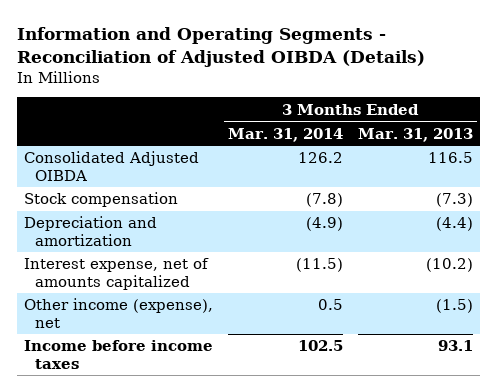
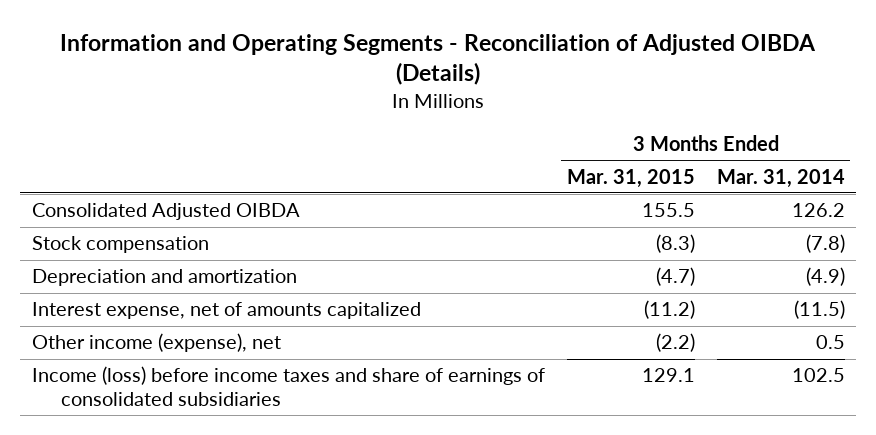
[357,127,473,142] Mar. 31, 2013 -> none
none -> [566,168,695,188] Mar. 31, 2015
[24,340,214,369] Income before income taxes -> [31,366,545,407] Income (loss) before income taxes and share of earnings of consolidated subsidiaries

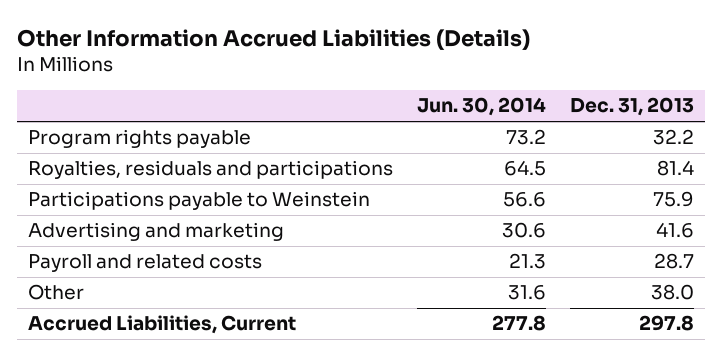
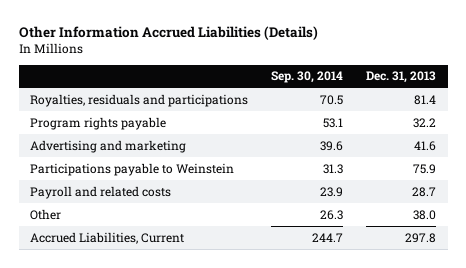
[417,97,547,117] Jun. 30, 2014 -> none
none -> [271,71,344,84] Sep. 30, 2014
[28,129,252,149] Program rights payable -> [30,116,167,130] Program rights payable
[28,191,371,211] Participations payable to Weinstein -> [30,162,235,176] Participations payable to Weinstein

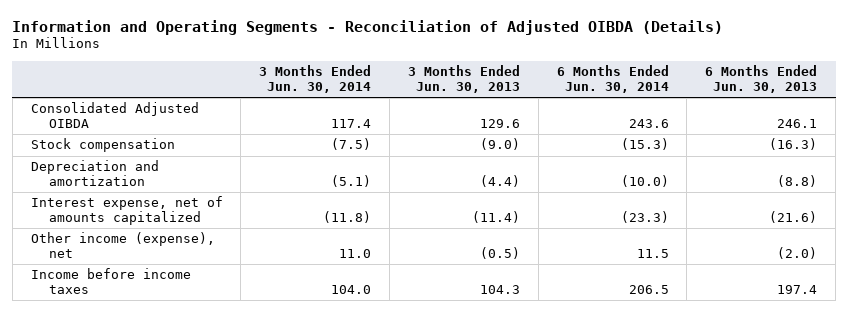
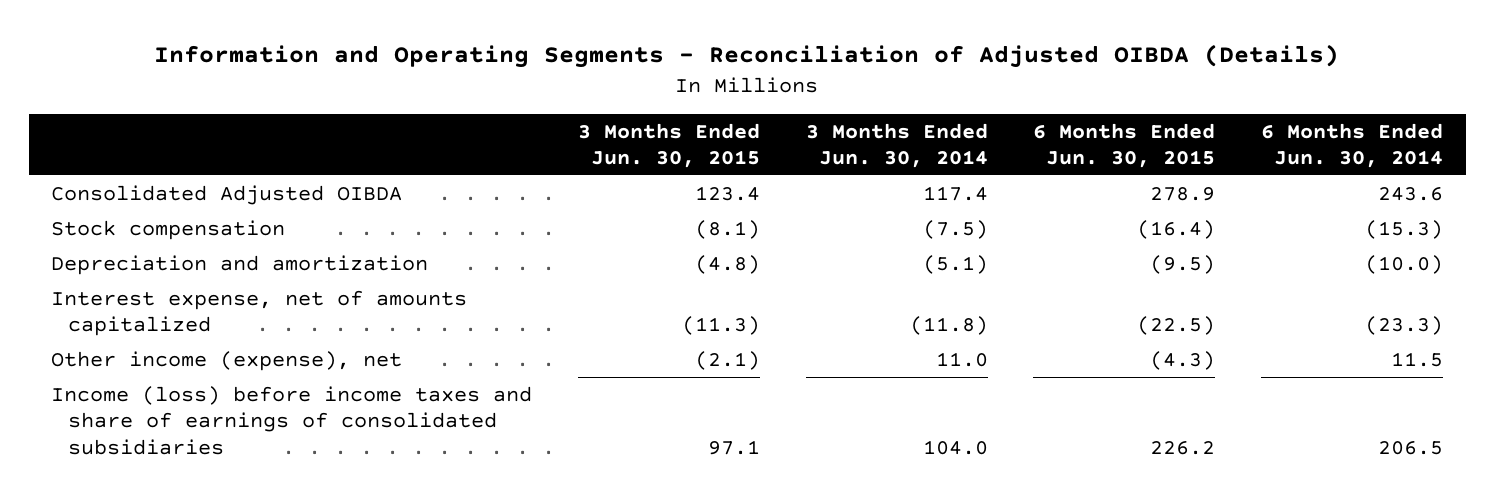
[407,65,520,93] 3 Months Ended Jun. 30, 2013 -> none
[705,65,818,93] 6 Months Ended Jun. 30, 2013 -> none
none -> [578,122,761,169] 3 Months Ended Jun. 30, 2015
none -> [1033,122,1216,169] 6 Months Ended Jun. 30, 2015
[30,268,191,295] Income before income taxes -> [51,385,533,455] Income (loss) before income taxes and share of earnings of consolidated subsidiaries

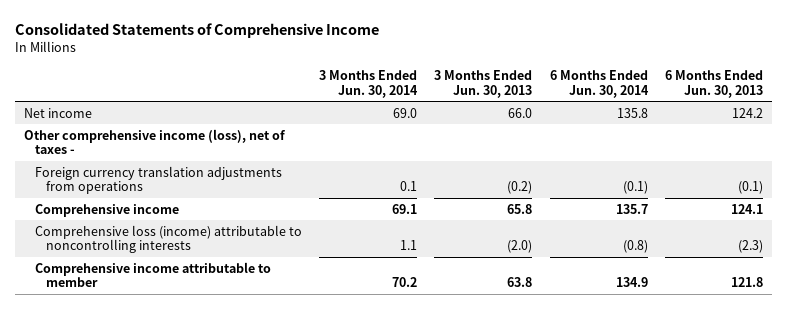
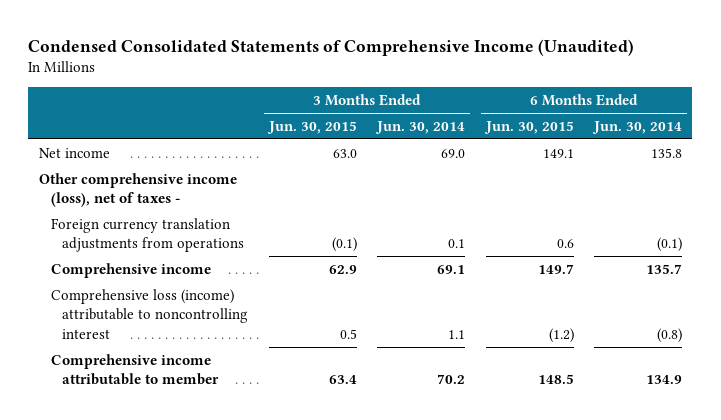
[14,22,379,38] Consolidated Statements of Comprehensive Income -> [28,38,635,56] Condensed Consolidated Statements of Comprehensive Income (Unaudited)
[434,69,533,98] 3 Months Ended Jun. 30, 2013 -> none
[664,69,763,98] 6 Months Ended Jun. 30, 2013 -> none
none -> [266,120,357,134] Jun. 30, 2015
none -> [483,120,574,134] Jun. 30, 2015
[34,224,302,254] Comprehensive loss (income) attributable to noncontrolling interests -> [50,288,249,339] Comprehensive loss (income) attributable to noncontrolling interest

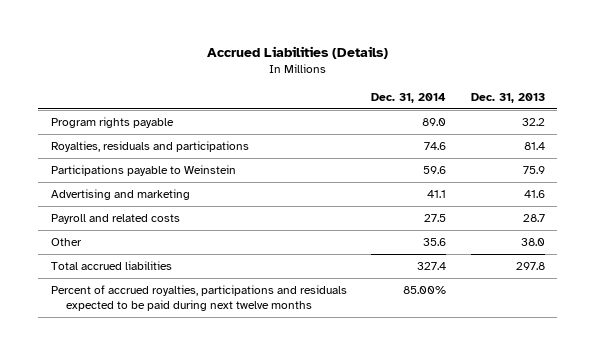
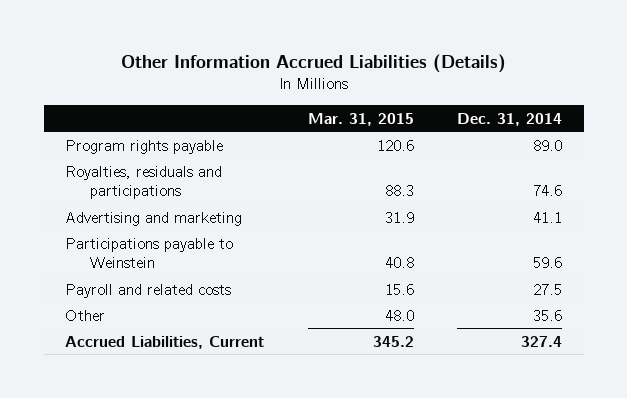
[206,46,388,60] Accrued Liabilities (Details) -> [120,54,506,74] Other Information Accrued Liabilities (Details)
[470,93,545,104] Dec. 31, 2013 -> none
none -> [307,112,414,126] Mar. 31, 2015
[50,164,236,176] Participations payable to Weinstein -> [65,237,234,269] Participations payable to Weinstein
[50,284,347,312] Percent of accrued royalties, participations and residuals expected to be paid during next twelve months -> none
[50,260,172,270] Total accrued liabilities -> [65,335,265,349] Accrued Liabilities, Current

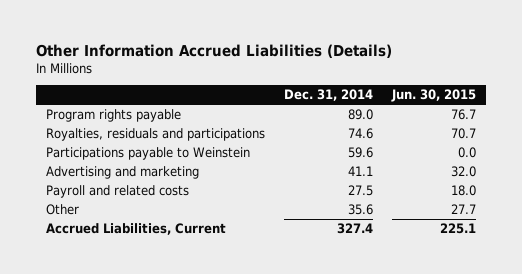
[307,112,414,126] Mar. 31, 2015 -> none
none -> [391,89,477,103] Jun. 30, 2015
[65,211,243,226] Advertising and marketing -> [45,166,199,180] Advertising and marketing

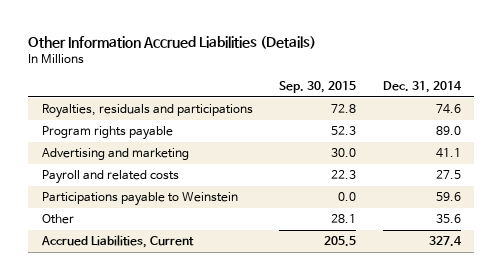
[391,89,477,103] Jun. 30, 2015 -> none
none -> [279,81,357,94] Sep. 30, 2015
[45,109,181,123] Program rights payable -> [41,126,173,141] Program rights payable
[45,147,250,161] Participations payable to Weinstein -> [41,192,238,207] Participations payable to Weinstein

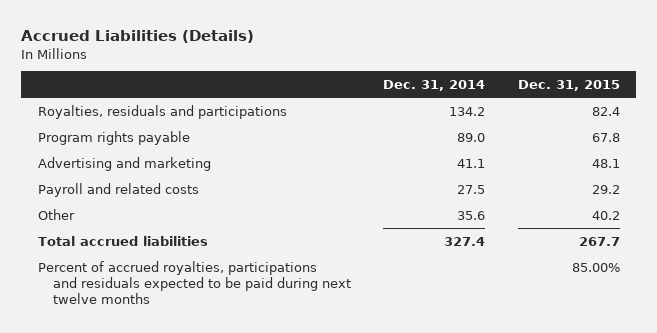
[28,35,317,49] Other Information Accrued Liabilities (Details) -> [21,30,255,44] Accrued Liabilities (Details)
[279,81,357,94] Sep. 30, 2015 -> none
none -> [517,80,620,92] Dec. 31, 2015
[435,104,461,115] 74.6 -> [449,106,486,116] 134.2
[41,192,238,207] Participations payable to Weinstein -> none
[40,235,194,249] Accrued Liabilities, Current -> [37,235,208,246] Total accrued liabilities
none -> [37,260,351,305] Percent of accrued royalties, participations and residuals expected to be paid during next twelve months

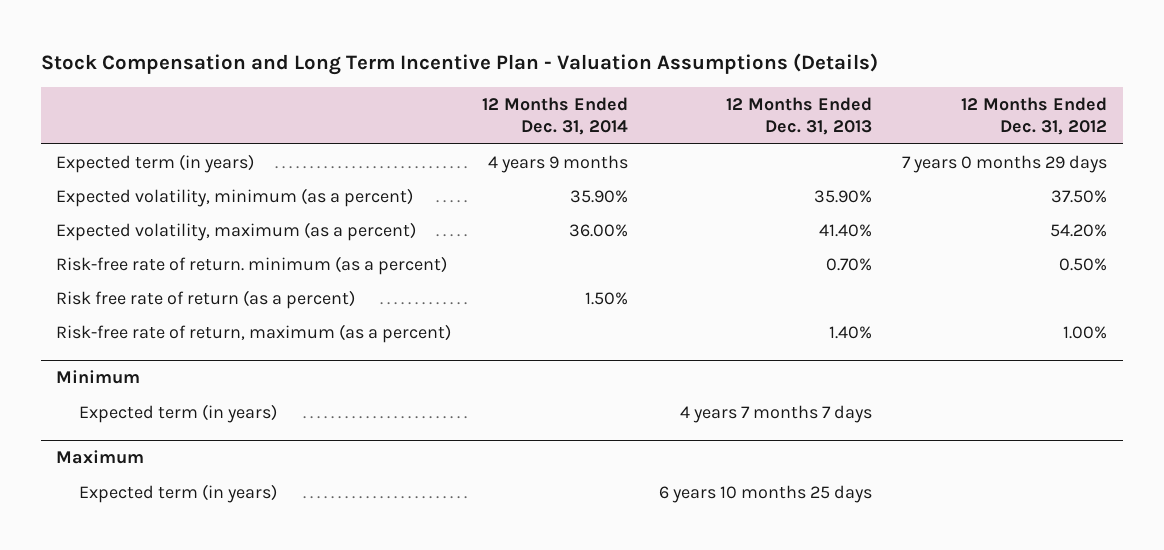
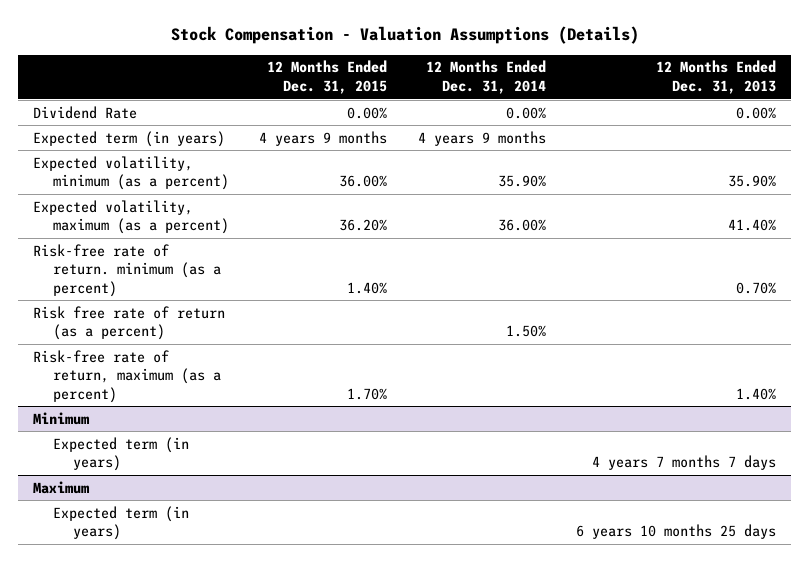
[41,52,879,75] Stock Compensation and Long Term Incentive Plan - Valuation Assumptions (Details) -> [170,26,639,45] Stock Compensation - Valuation Assumptions (Details)
[961,96,1108,136] 12 Months Ended Dec. 31, 2012 -> none
none -> [267,60,388,94] 12 Months Ended Dec. 31, 2015
none -> [33,105,138,119] Dividend Rate

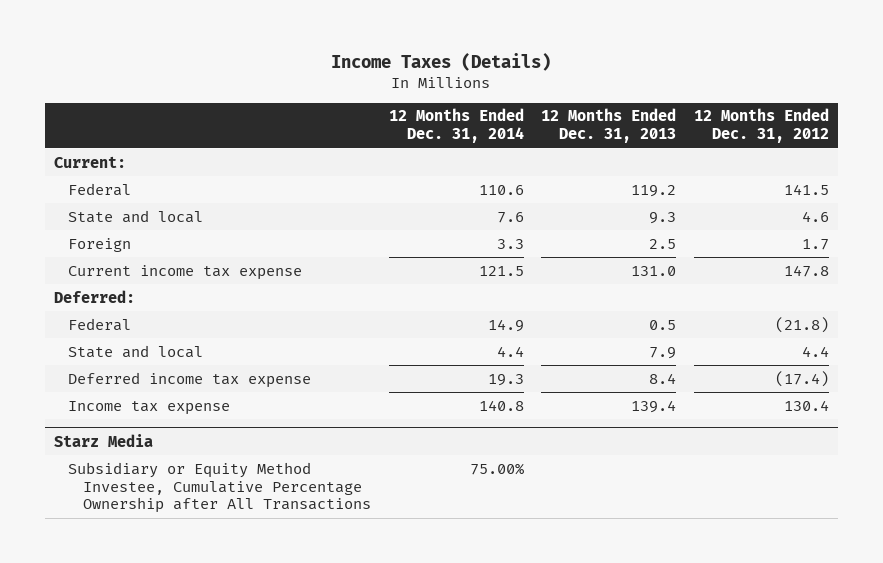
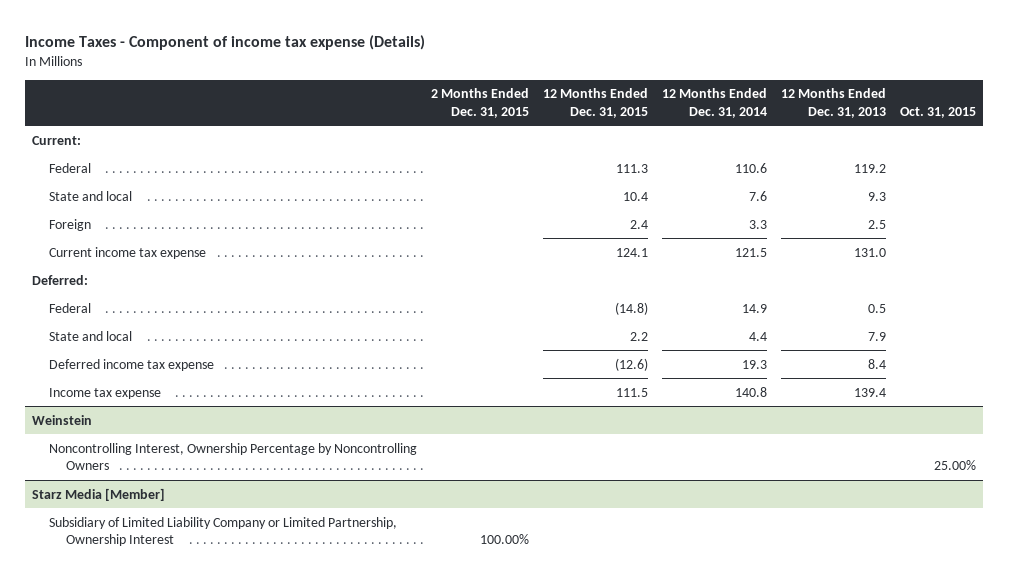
[331,53,552,72] Income Taxes (Details) -> [25,34,426,50] Income Taxes - Component of income tax expense (Details)
[694,108,830,144] 12 Months Ended Dec. 31, 2012 -> none
none -> [431,88,530,118] 2 Months Ended Dec. 31, 2015
none -> [543,88,649,118] 12 Months Ended Dec. 31, 2015
none -> [900,106,977,118] Oct. 31, 2015
[68,461,371,514] Subsidiary or Equity Method Investee, Cumulative Percentage Ownership after All Transactions -> none
none -> [32,414,93,425] Weinstein
none -> [48,442,417,471] Noncontrolling Interest, Ownership Percentage by Noncontrolling Owners
[53,433,153,447] Starz Media -> [32,487,166,501] Starz Media [Member]
none -> [48,516,397,547] Subsidiary of Limited Liability Company or Limited Partnership, Ownership Interest

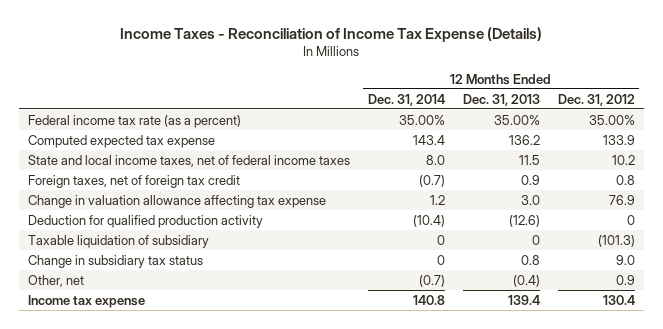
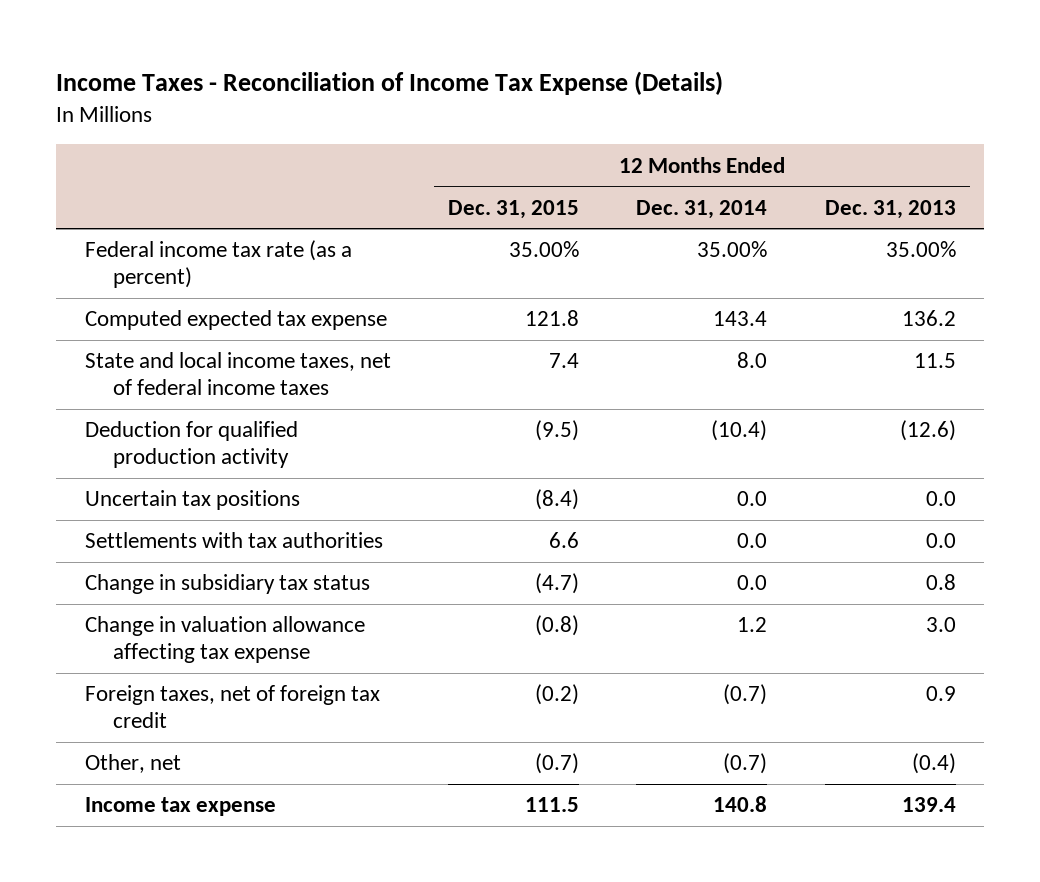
[557,93,635,106] Dec. 31, 2012 -> none
none -> [448,199,580,219] Dec. 31, 2015
[27,234,209,248] Taxable liquidation of subsidiary -> none
none -> [84,490,300,511] Uncertain tax positions
none -> [84,532,383,549] Settlements with tax authorities
[436,254,445,265] 0 -> [737,575,768,591] 0.0
[27,194,326,208] Change in valuation allowance affecting tax expense -> [84,616,365,664] Change in valuation allowance affecting tax expense
[27,174,240,188] Foreign taxes, net of foreign tax credit -> [84,685,380,729] Foreign taxes, net of foreign tax credit

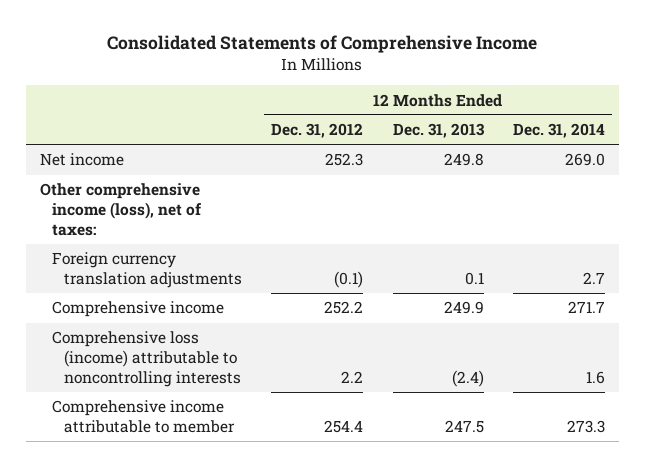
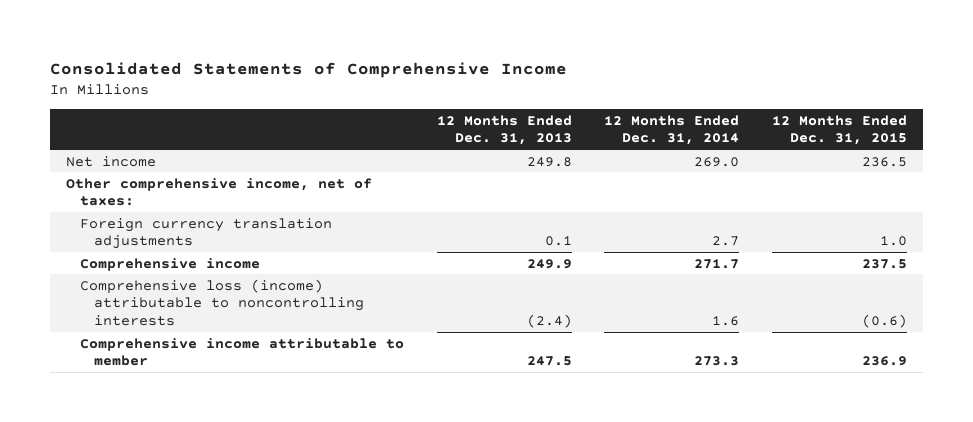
[271,123,364,139] Dec. 31, 2012 -> none
none -> [772,114,908,146] 12 Months Ended Dec. 31, 2015
[40,183,203,236] Other comprehensive income (loss), net of taxes: -> [66,177,373,207] Other comprehensive income, net of taxes:

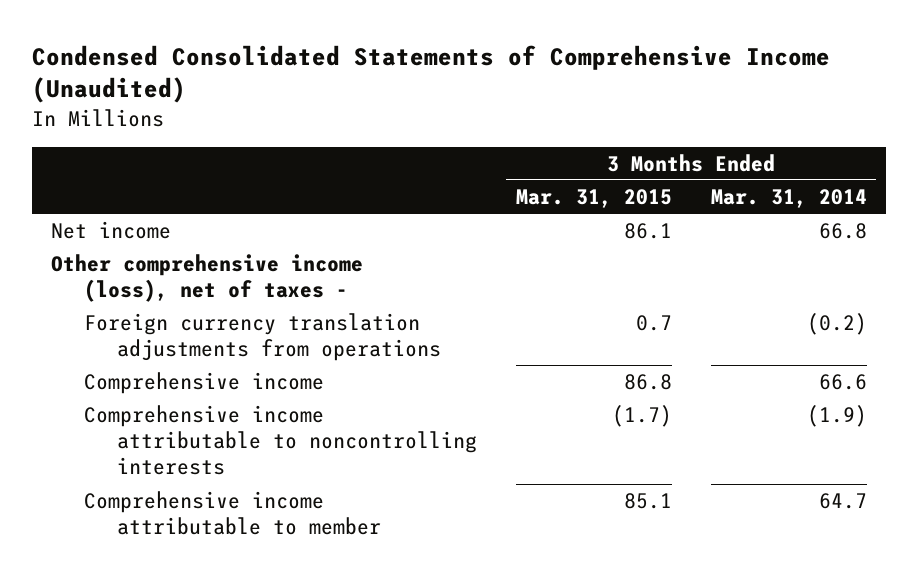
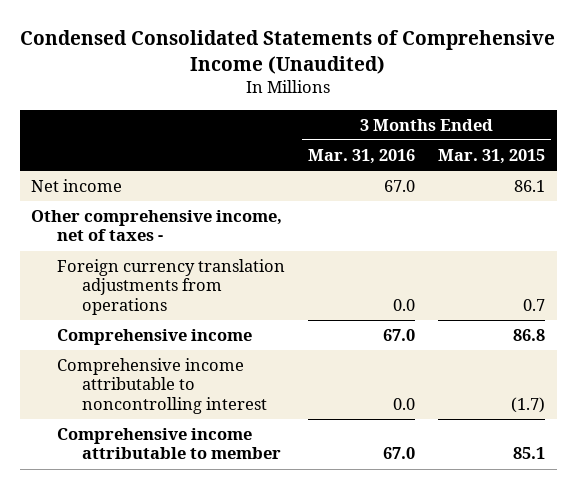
[710,188,867,208] Mar. 31, 2014 -> none
none -> [308,149,416,165] Mar. 31, 2016
[51,253,364,303] Other comprehensive income (loss), net of taxes - -> [31,210,283,242] Other comprehensive income, net of taxes -
[84,404,478,476] Comprehensive income attributable to noncontrolling interests -> [56,358,268,414] Comprehensive income attributable to noncontrolling interest

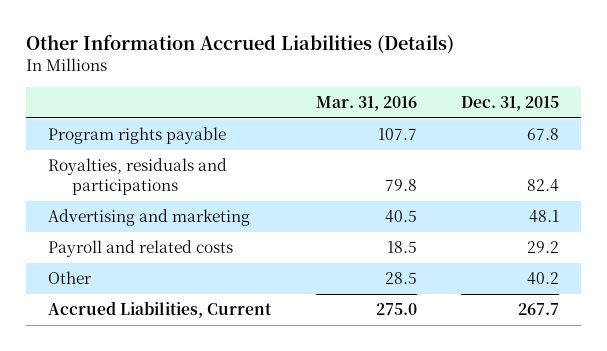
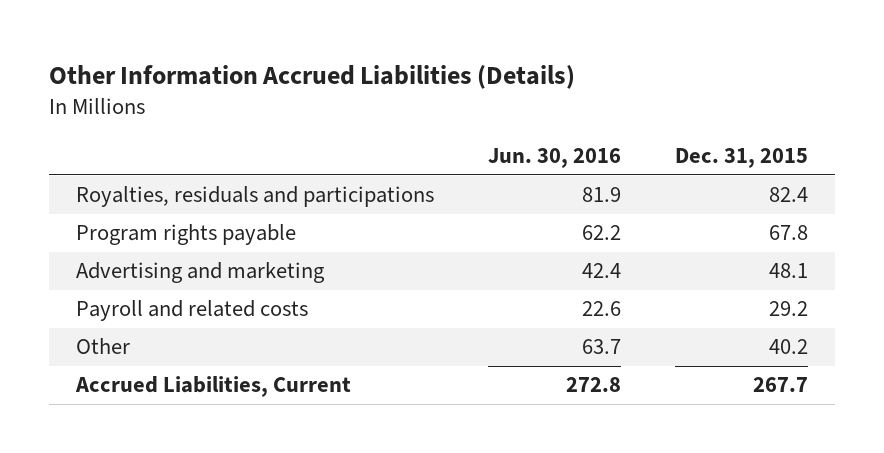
[315,95,417,111] Mar. 31, 2016 -> none
none -> [488,148,622,169] Jun. 30, 2016
[48,127,227,145] Program rights payable -> [76,224,297,246] Program rights payable

